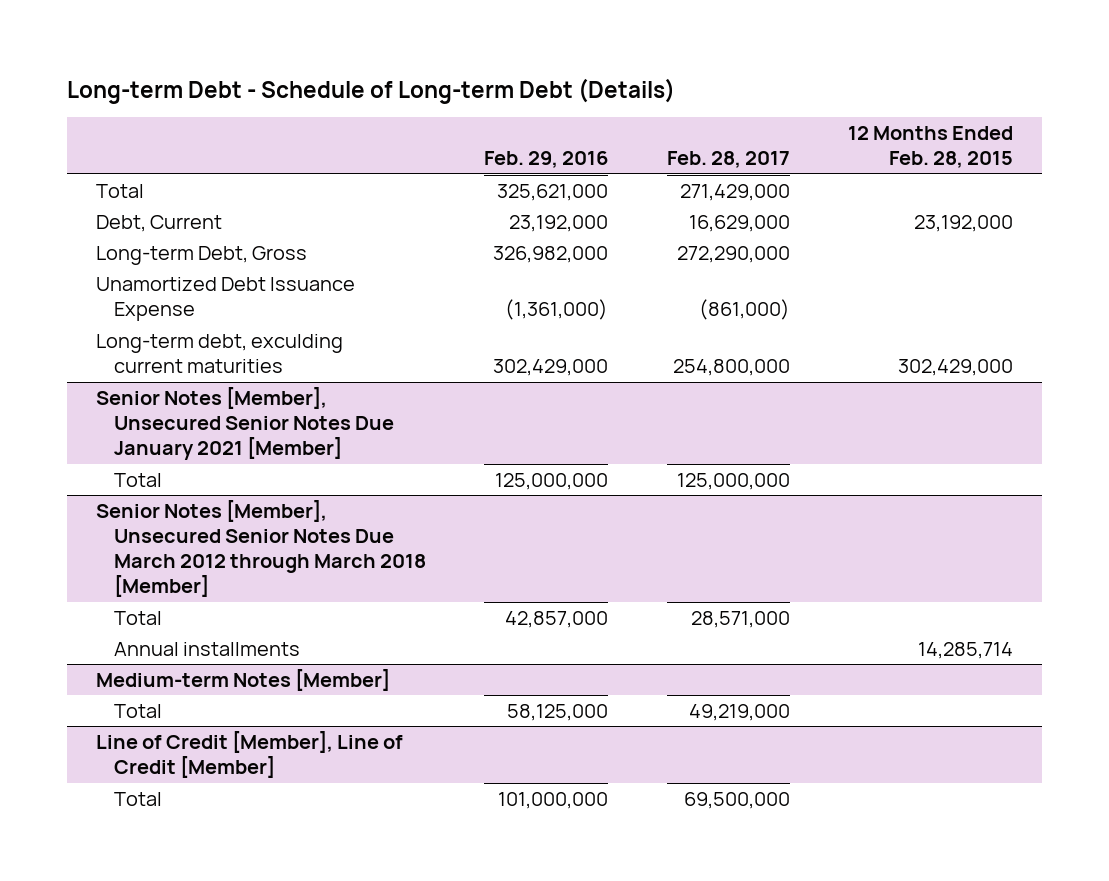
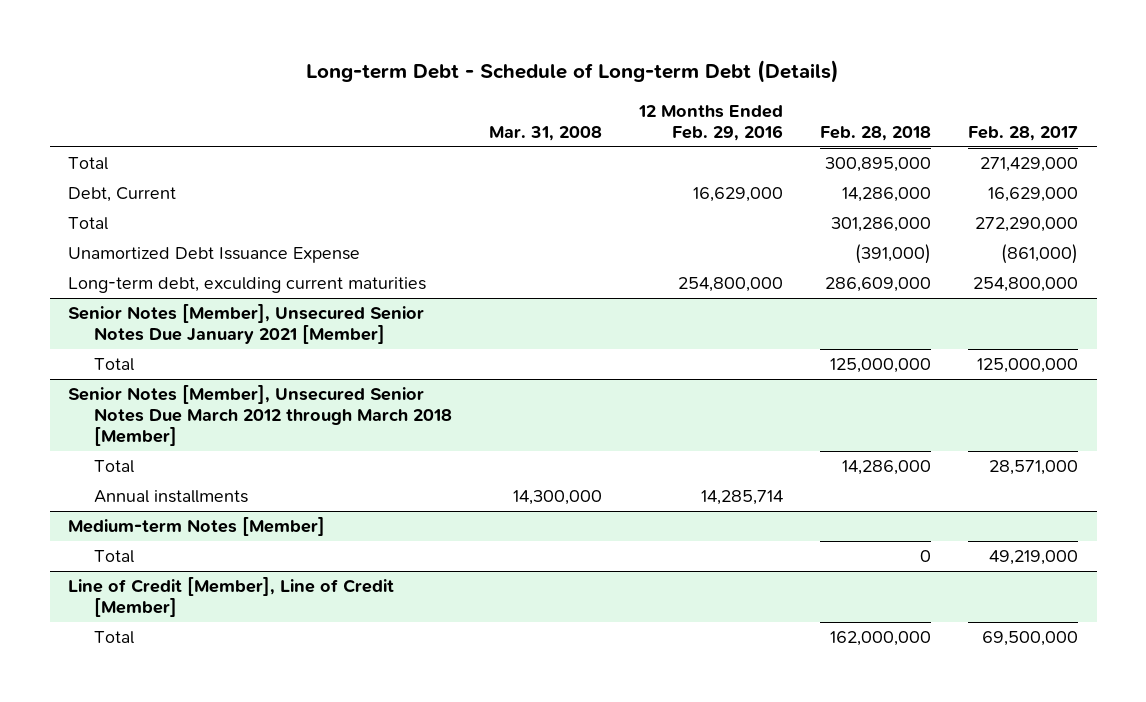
[484,151,609,169] Feb. 29, 2016 -> none
[848,126,1014,169] 12 Months Ended Feb. 28, 2015 -> none
none -> [489,125,603,141] Mar. 31, 2008
none -> [638,104,784,141] 12 Months Ended Feb. 29, 2016
none -> [820,125,932,141] Feb. 28, 2018
[96,245,308,265] Long-term Debt, Gross -> [68,217,109,231] Total

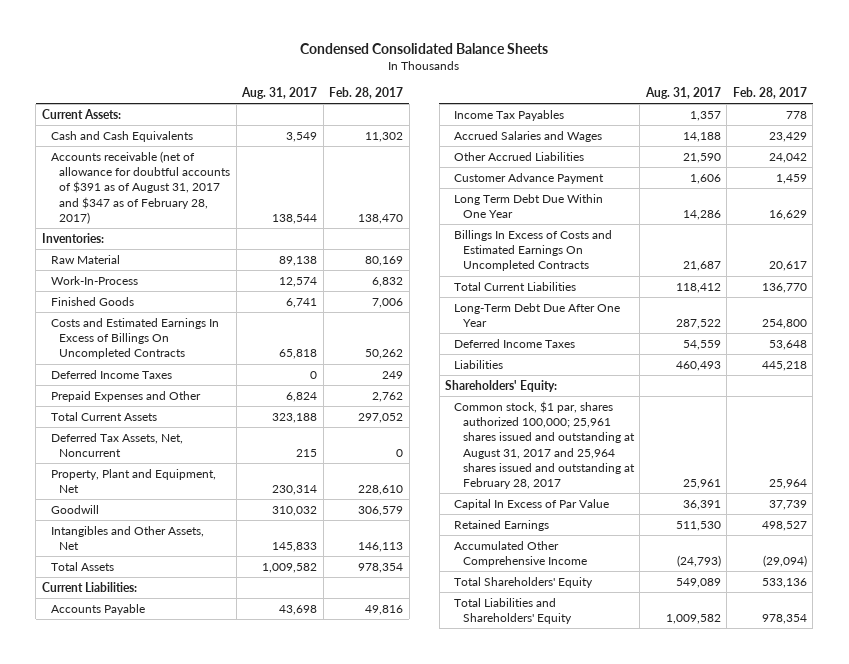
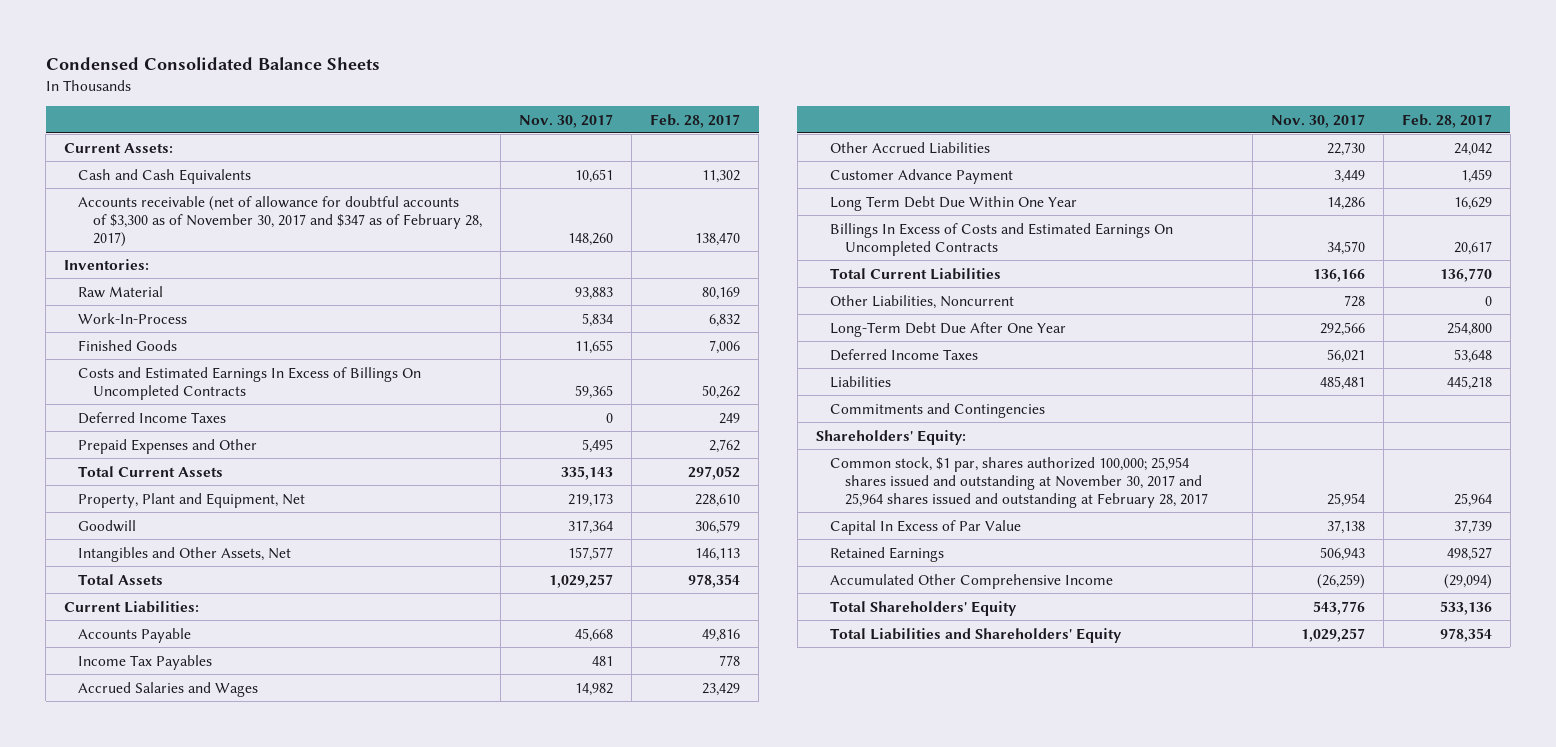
[241,86,318,99] Aug. 31, 2017 -> none
none -> [518,113,613,128] Nov. 30, 2017
[50,150,231,224] Accounts receivable (net of allowance for doubtful accounts of $391 as of August 31, 2017 and $347 as of February 28, 2017) -> [78,195,482,247] Accounts receivable (net of allowance for doubtful accounts of $3,300 as of November 30, 2017 and $347 as of February 28, 2017)
[50,432,183,458] Deferred Tax Assets, Net, Noncurrent -> none
none -> [830,294,1015,309] Other Liabilities, Noncurrent
none -> [830,402,1046,418] Commitments and Contingencies
[453,400,635,490] Common stock, $1 par, shares authorized 100,000; 25,961 shares issued and outstanding at August 31, 2017 and 25,964 shares issued and outstanding at February 28, 2017 -> [830,456,1208,508] Common stock, $1 par, shares authorized 100,000; 25,954 shares issued and outstanding at November 30, 2017 and 25,964 shares issued and outstanding at February 28, 2017

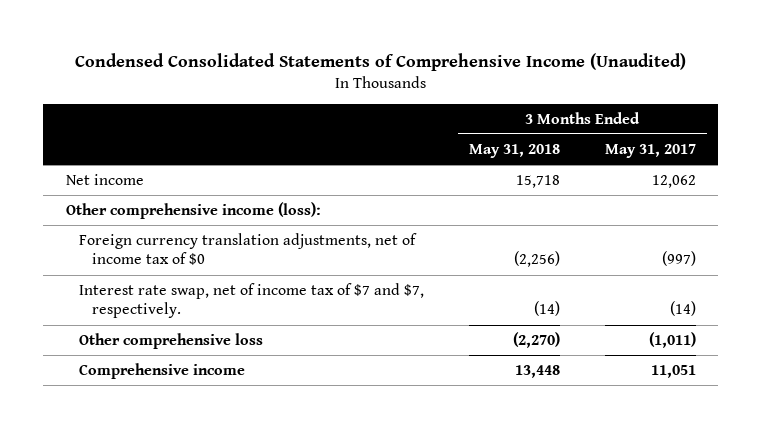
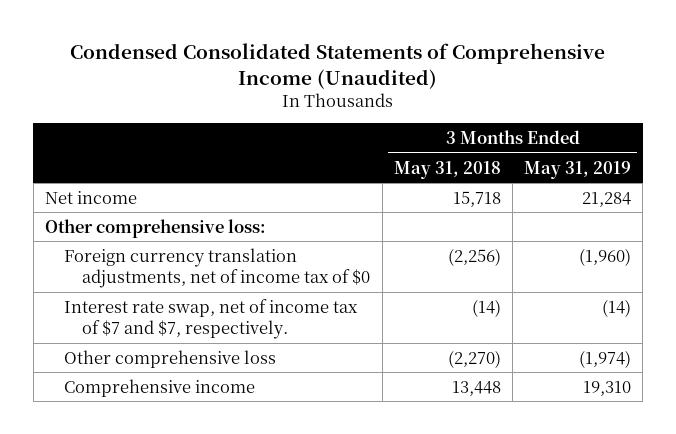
[604,143,696,158] May 31, 2017 -> none
none -> [524,160,632,179] May 31, 2019
[65,201,321,219] Other comprehensive income (loss): -> [45,218,267,238] Other comprehensive loss:

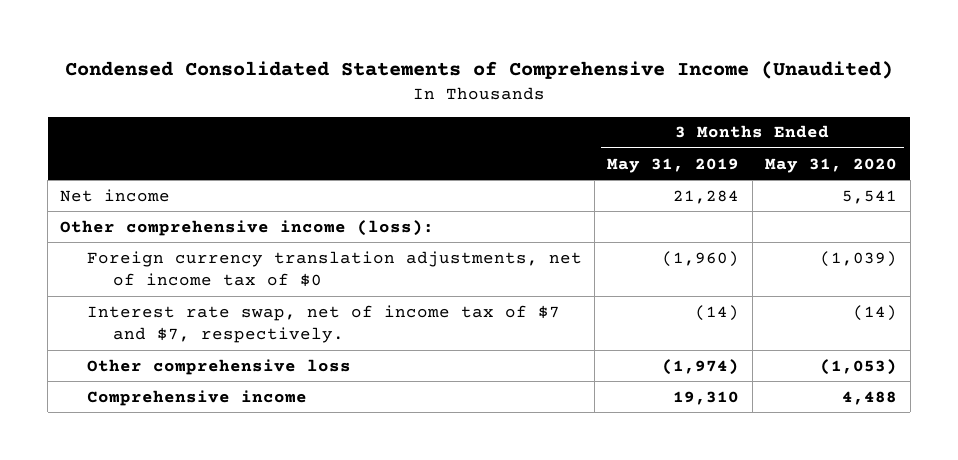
[393,160,501,179] May 31, 2018 -> none
none -> [765,157,898,173] May 31, 2020
[45,218,267,238] Other comprehensive loss: -> [60,219,435,236] Other comprehensive income (loss):

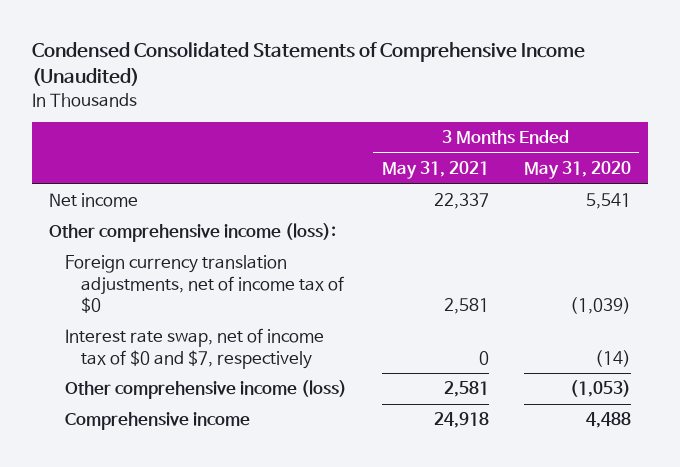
[607,157,740,173] May 31, 2019 -> none
none -> [381,161,489,180] May 31, 2021
[86,304,560,344] Interest rate swap, net of income tax of $7 and $7, respectively. -> [64,328,324,369] Interest rate swap, net of income tax of $0 and $7, respectively
[86,358,351,375] Other comprehensive loss -> [64,380,347,400] Other comprehensive income (loss)

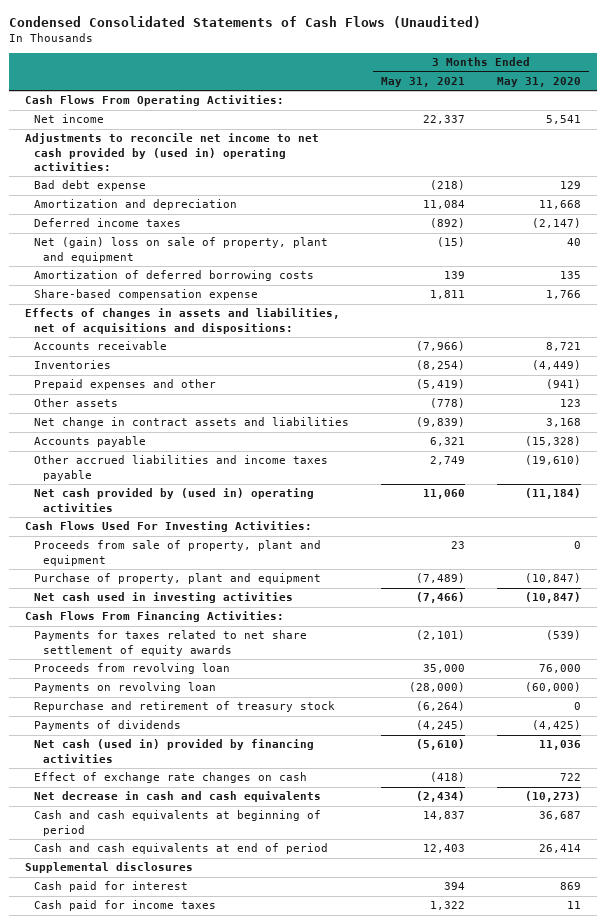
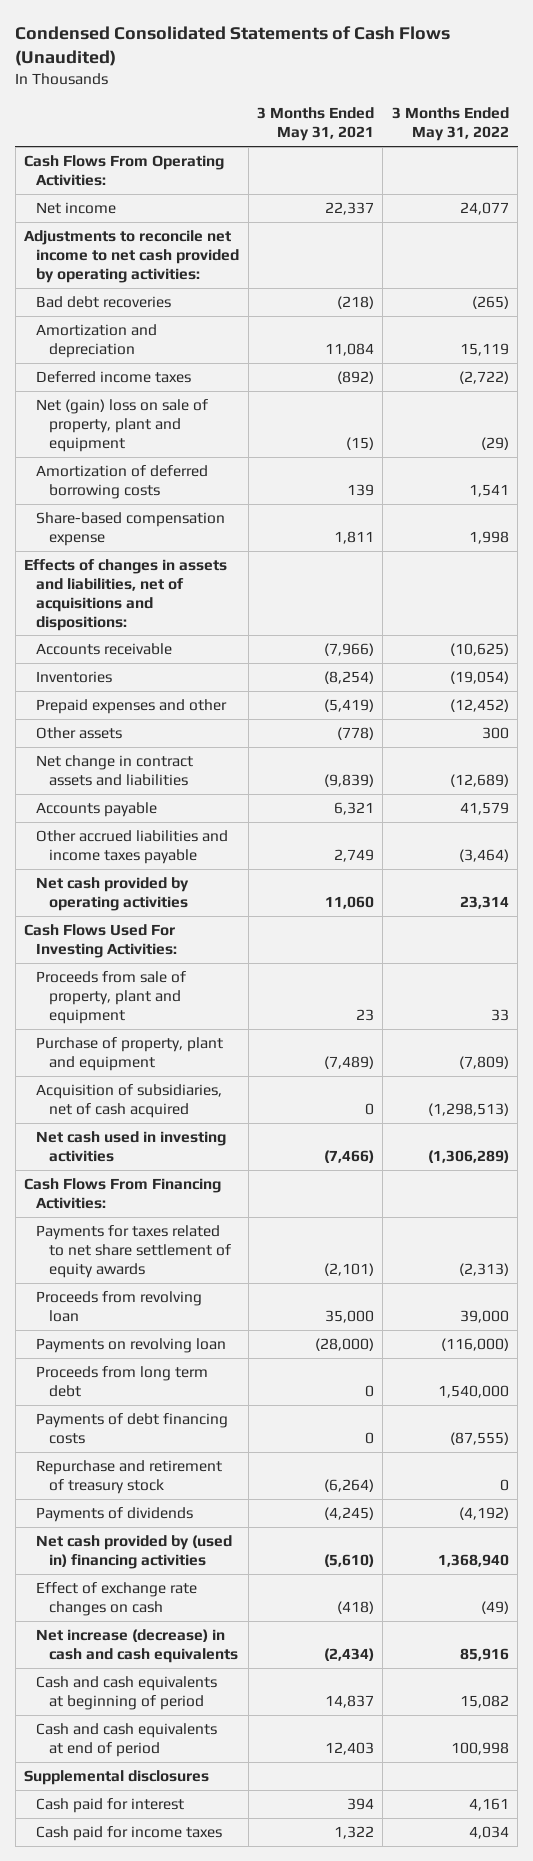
[497,76,582,87] May 31, 2020 -> none
none -> [391,107,509,142] 3 Months Ended May 31, 2022
[25,133,320,172] Adjustments to reconcile net income to net cash provided by (used in) operating activities: -> [23,229,240,283] Adjustments to reconcile net income to net cash provided by operating activities:
[34,180,147,192] Bad debt expense -> [36,295,172,308] Bad debt recoveries
[34,488,315,512] Net cash provided by (used in) operating activities -> [36,876,190,911] Net cash provided by operating activities
none -> [36,1083,223,1118] Acquisition of subsidiaries, net of cash acquired
none -> [36,1365,209,1397] Proceeds from long term debt
none -> [36,1412,229,1444] Payments of debt financing costs
[34,739,315,763] Net cash (used in) provided by financing activities -> [36,1534,233,1569] Net cash provided by (used in) financing activities
[34,791,322,803] Net decrease in cash and cash equivalents -> [36,1628,238,1663] Net increase (decrease) in cash and cash equivalents

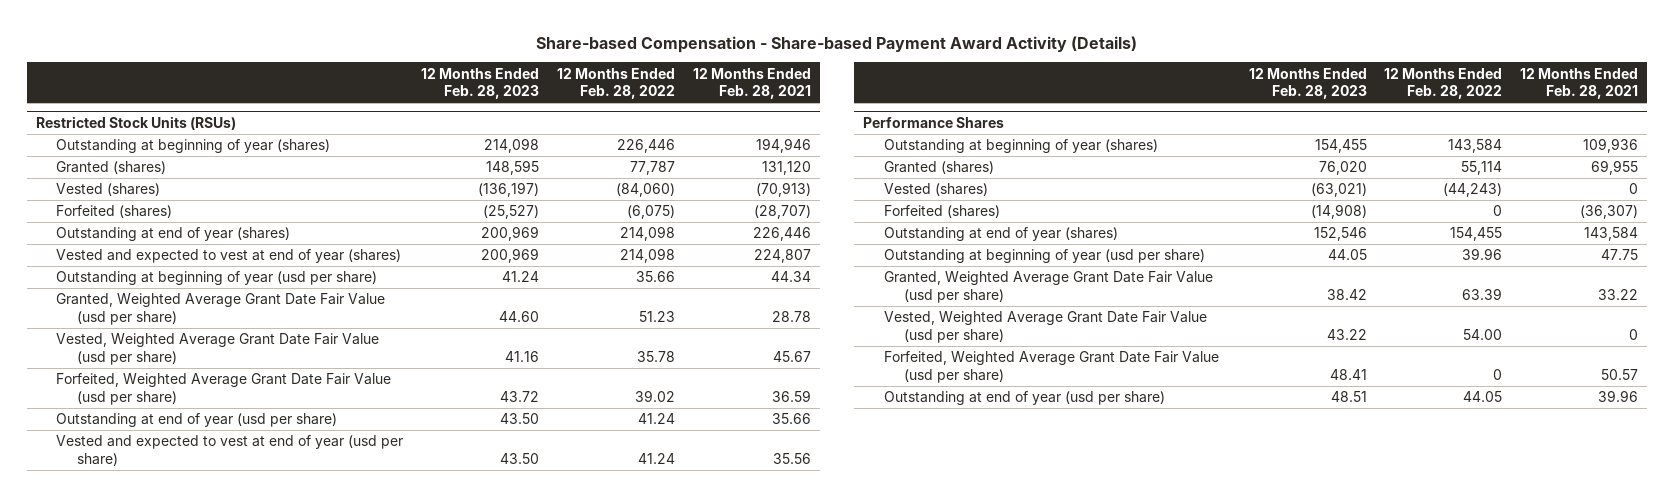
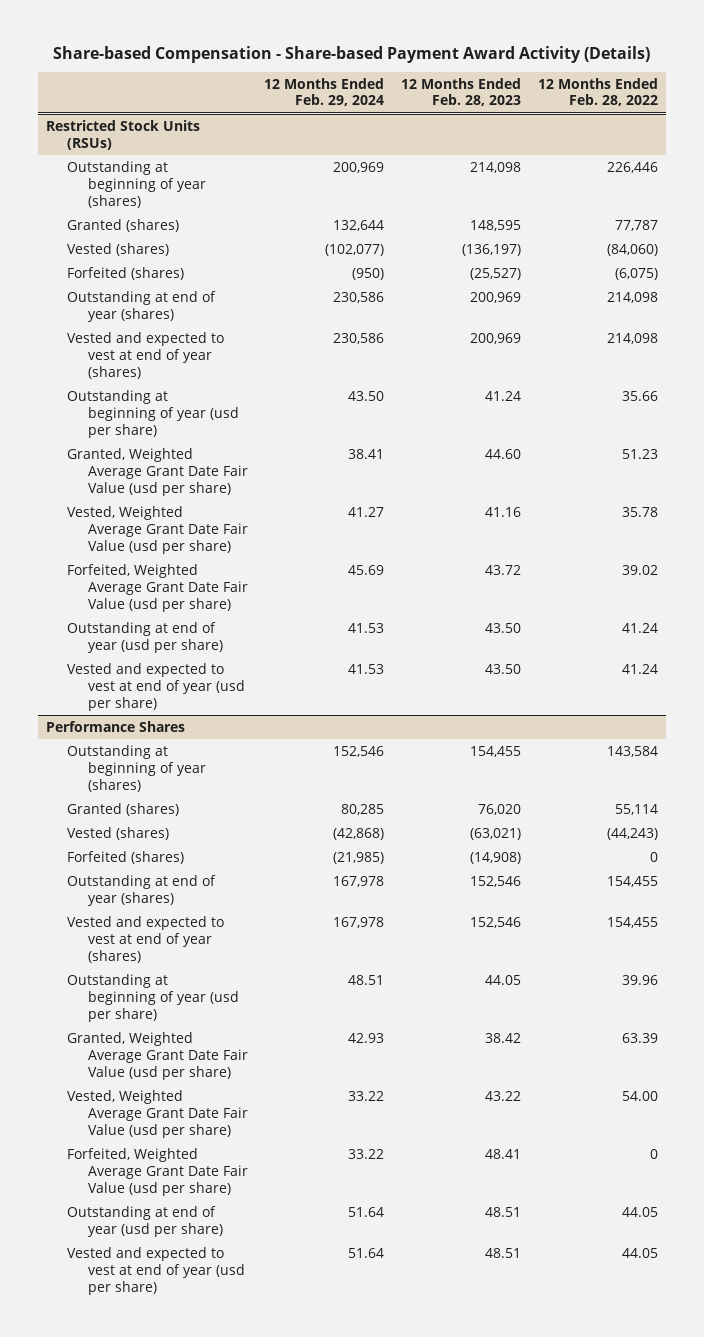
[692,67,811,100] 12 Months Ended Feb. 28, 2021 -> none
none -> [264,77,385,107] 12 Months Ended Feb. 29, 2024
none -> [66,915,224,963] Vested and expected to vest at end of year (shares)
none -> [66,1246,245,1295] Vested and expected to vest at end of year (usd per share)

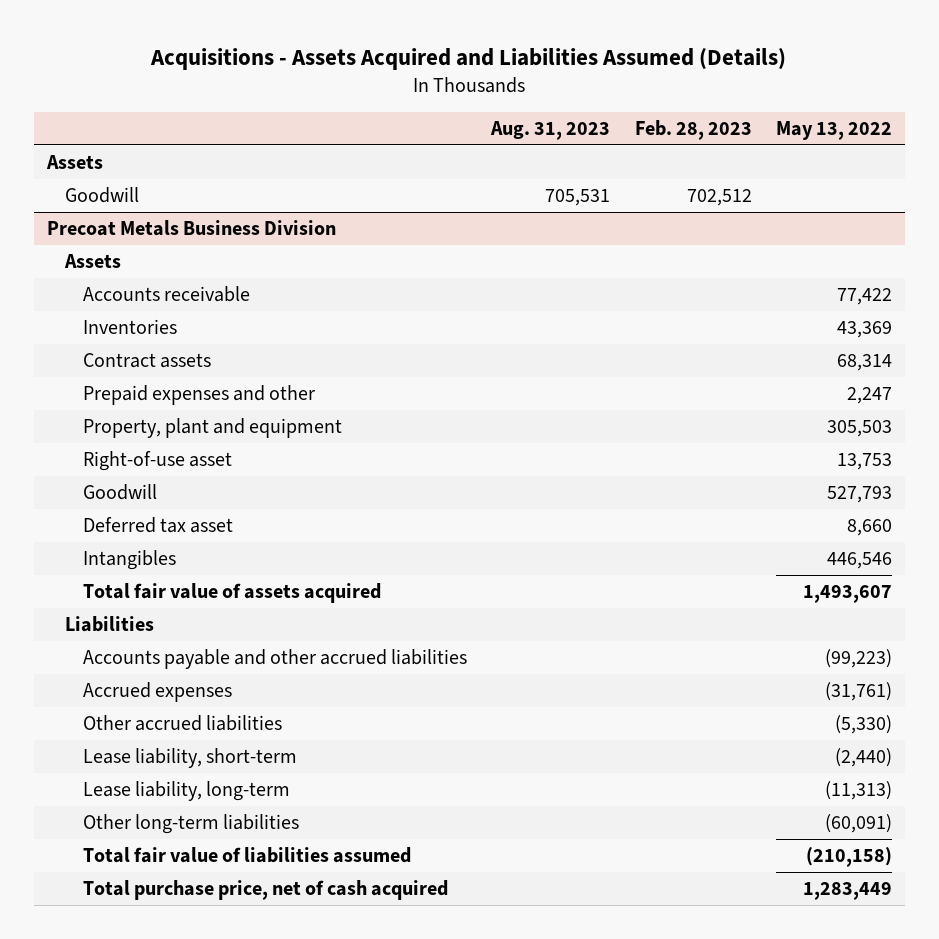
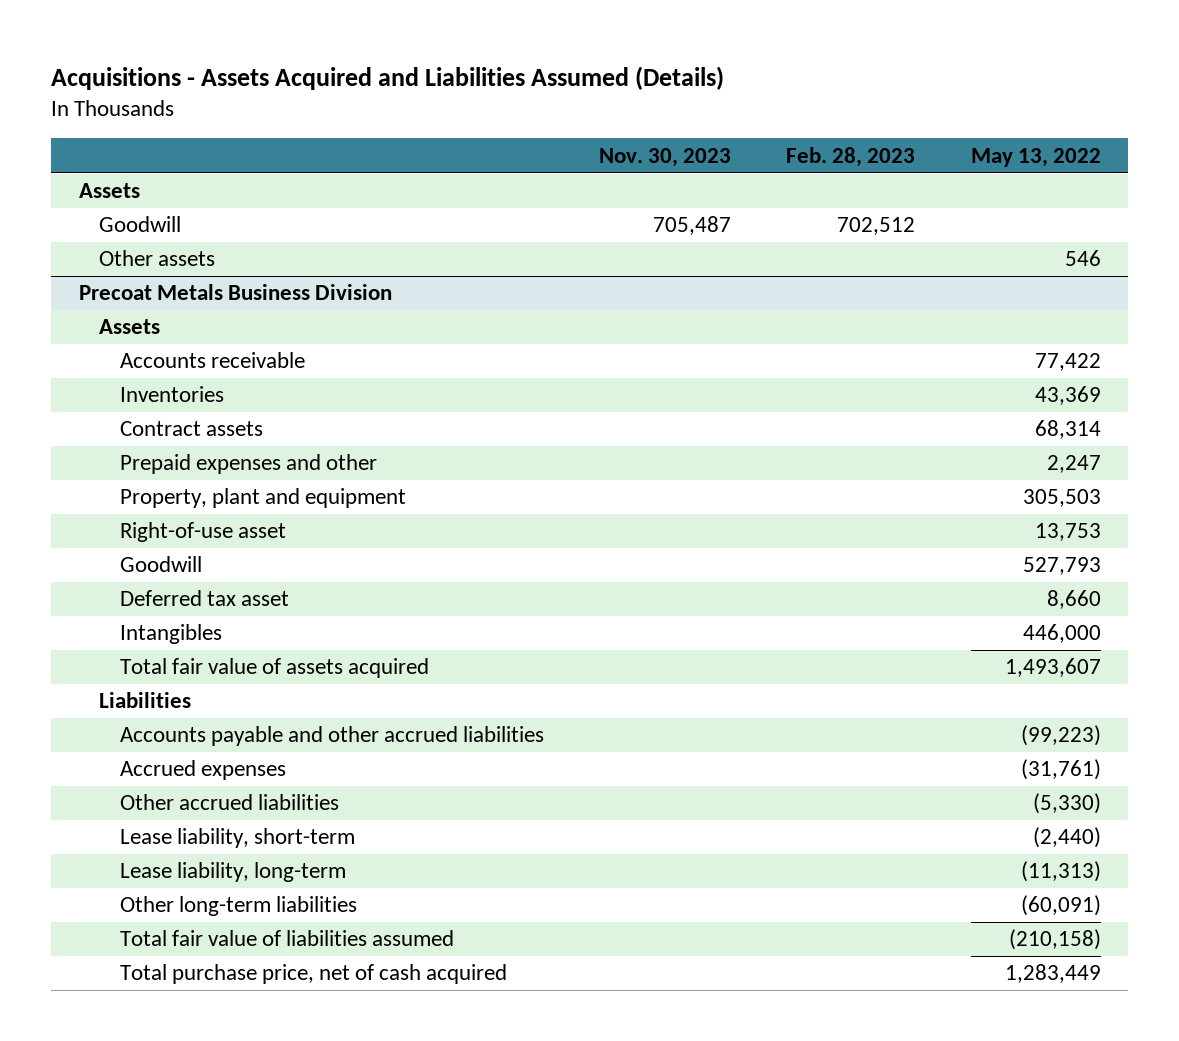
[490,121,611,141] Aug. 31, 2023 -> none
none -> [598,147,731,167] Nov. 30, 2023
none -> [99,250,216,267] Other assets
[827,551,893,569] 446,546 -> [1022,624,1101,644] 446,000

